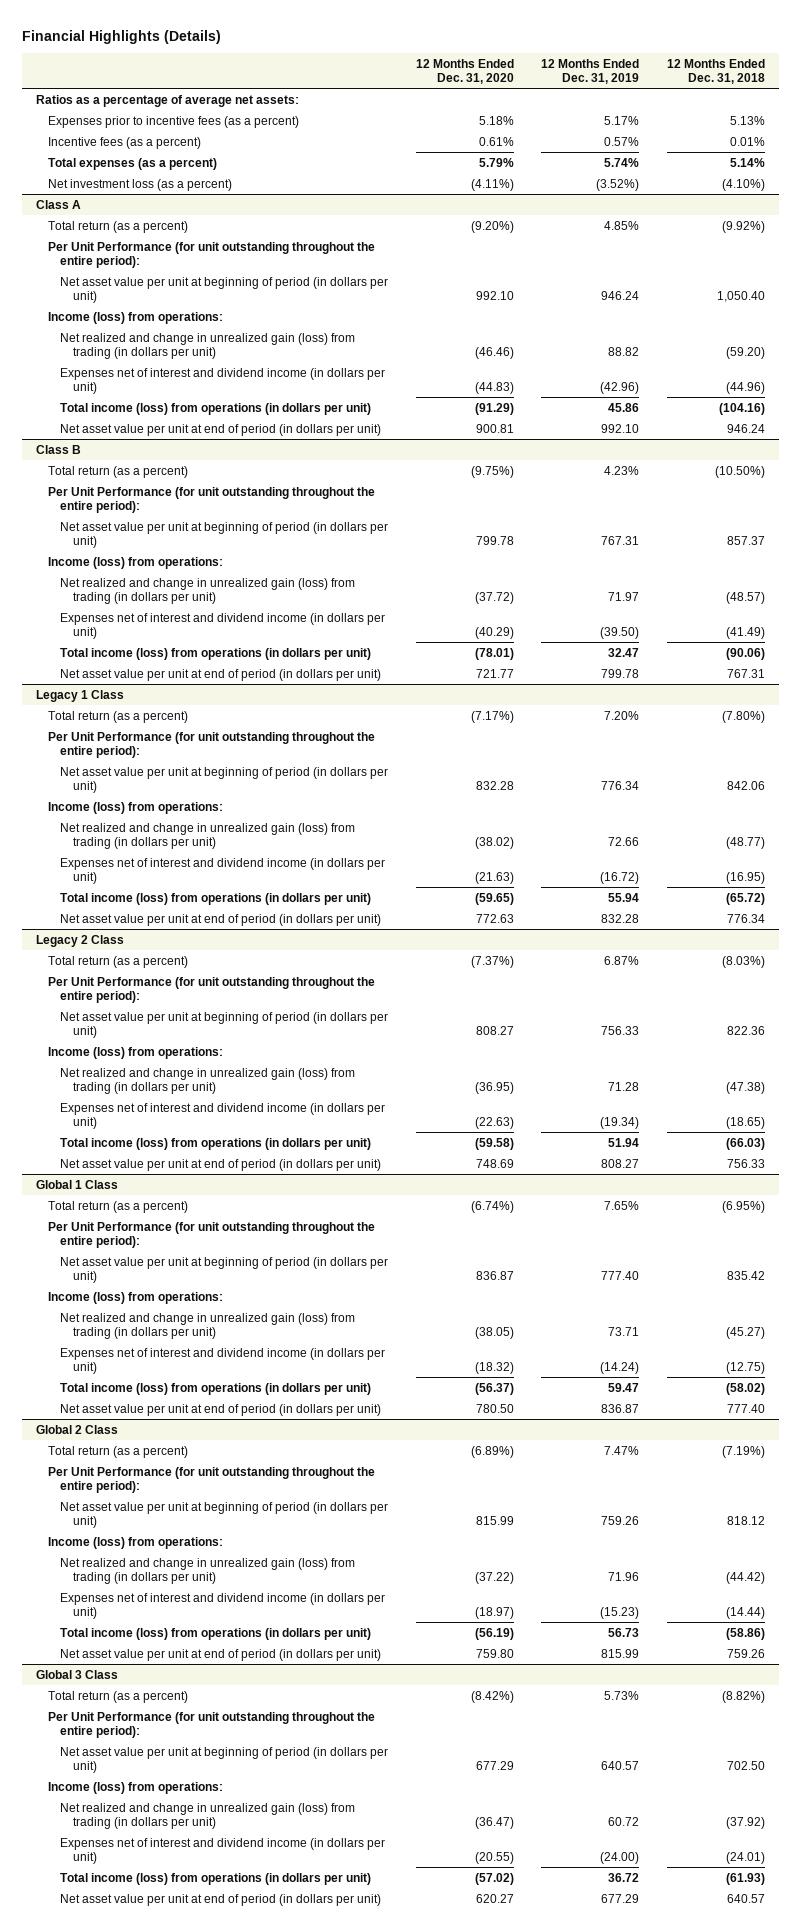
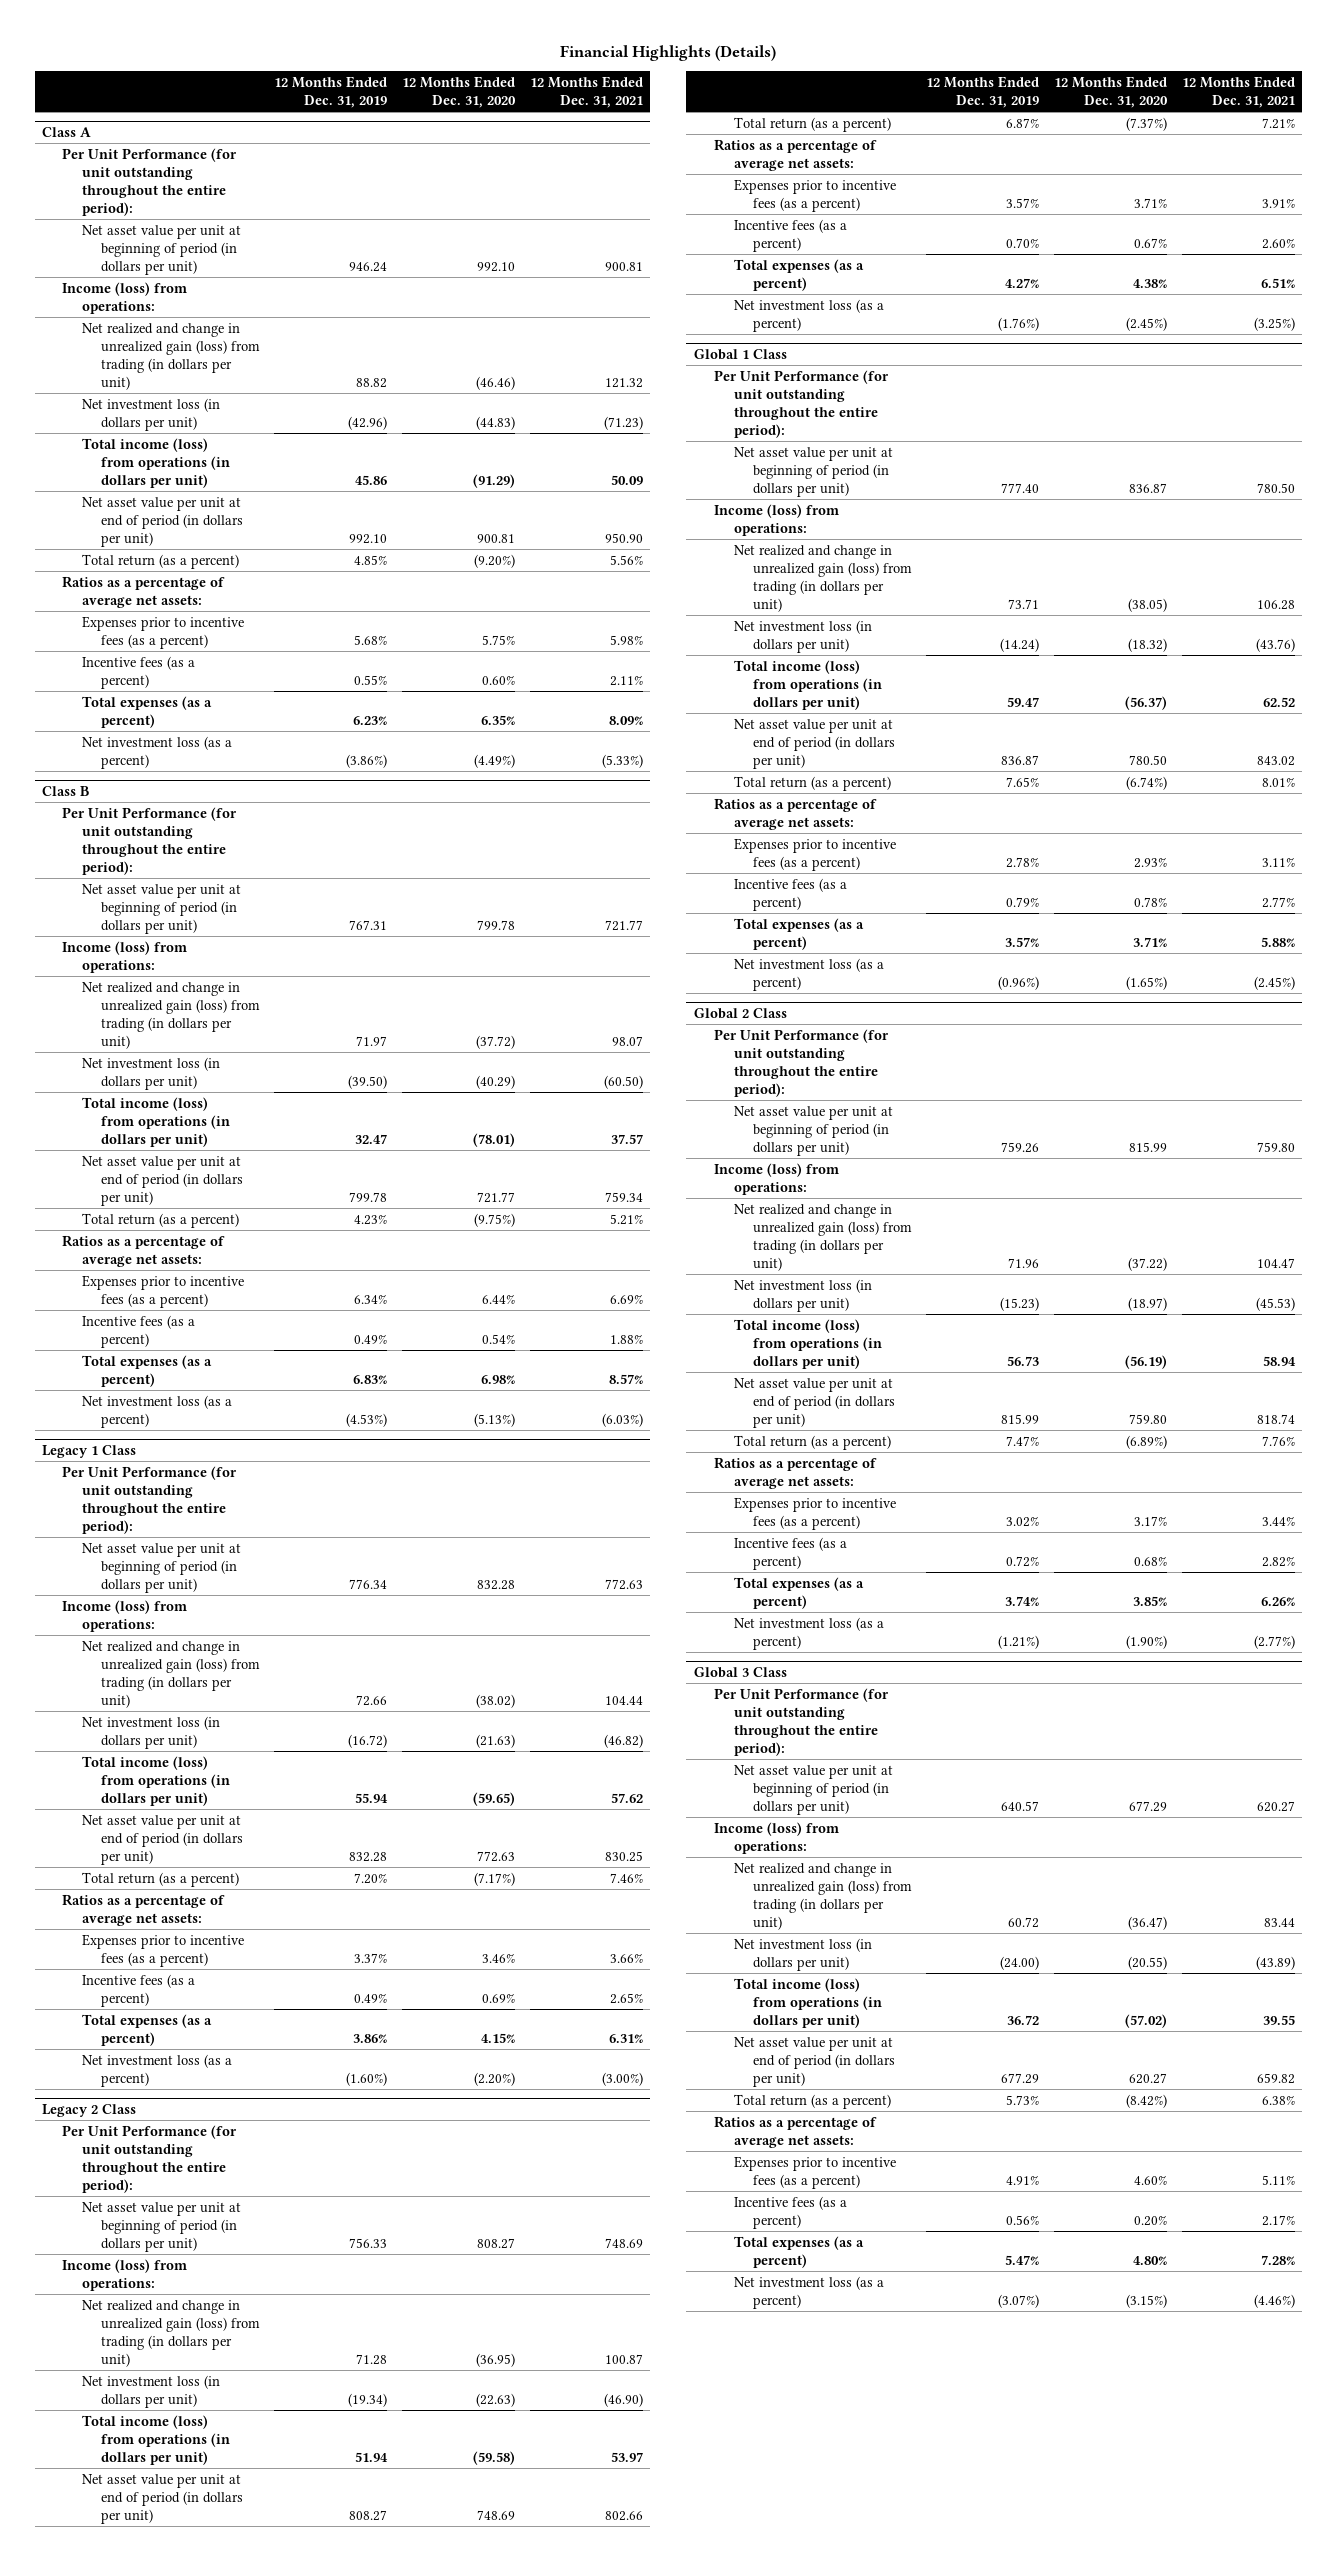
[666,58,765,84] 12 Months Ended Dec. 31, 2018 -> none
none -> [530,75,644,108] 12 Months Ended Dec. 31, 2021
[35,94,299,107] Ratios as a percentage of average net assets: -> none
[48,115,300,128] Expenses prior to incentive fees (as a percent) -> none
[48,136,202,149] Incentive fees (as a percent) -> none
[48,157,218,170] Total expenses (as a percent) -> none
[48,178,233,191] Net investment loss (as a percent) -> none
[60,367,386,394] Expenses net of interest and dividend income (in dollars per unit) -> [81,397,220,431] Net investment loss (in dollars per unit)
[48,220,189,233] Total return (as a percent) -> [81,553,239,569] Total return (as a percent)
none -> [61,575,225,608] Ratios as a percentage of average net assets:
none -> [81,615,244,649] Expenses prior to incentive fees (as a percent)
none -> [81,655,195,689] Incentive fees (as a percent)
none -> [81,695,212,728] Total expenses (as a percent)
none -> [81,735,232,769] Net investment loss (as a percent)
[60,612,386,639] Expenses net of interest and dividend income (in dollars per unit) -> [81,1056,220,1090] Net investment loss (in dollars per unit)
[48,465,189,478] Total return (as a percent) -> [81,1212,239,1228] Total return (as a percent)
none -> [61,1234,225,1267] Ratios as a percentage of average net assets:
none -> [81,1274,244,1308] Expenses prior to incentive fees (as a percent)
none -> [81,1314,195,1348] Incentive fees (as a percent)
none -> [81,1354,212,1387] Total expenses (as a percent)
none -> [81,1394,232,1428] Net investment loss (as a percent)
[60,857,386,884] Expenses net of interest and dividend income (in dollars per unit) -> [81,1715,220,1749] Net investment loss (in dollars per unit)
[48,710,189,723] Total return (as a percent) -> [81,1871,239,1887] Total return (as a percent)
none -> [61,1893,225,1926] Ratios as a percentage of average net assets:
none -> [81,1933,244,1967] Expenses prior to incentive fees (as a percent)
none -> [81,1973,195,2007] Incentive fees (as a percent)
none -> [81,2013,212,2046] Total expenses (as a percent)
none -> [81,2053,232,2087] Net investment loss (as a percent)
[60,1102,386,1129] Expenses net of interest and dividend income (in dollars per unit) -> [81,2374,220,2408] Net investment loss (in dollars per unit)
[48,955,189,968] Total return (as a percent) -> [733,116,891,132] Total return (as a percent)
none -> [713,138,877,171] Ratios as a percentage of average net assets:
none -> [733,178,896,212] Expenses prior to incentive fees (as a percent)
none -> [733,218,847,252] Incentive fees (as a percent)
none -> [733,258,864,291] Total expenses (as a percent)
none -> [733,298,884,332] Net investment loss (as a percent)
[60,1347,386,1374] Expenses net of interest and dividend income (in dollars per unit) -> [733,619,872,653] Net investment loss (in dollars per unit)
[48,1200,189,1213] Total return (as a percent) -> [733,775,891,791] Total return (as a percent)
none -> [713,797,877,830] Ratios as a percentage of average net assets:
none -> [733,837,896,871] Expenses prior to incentive fees (as a percent)
none -> [733,877,847,911] Incentive fees (as a percent)
none -> [733,917,864,950] Total expenses (as a percent)
none -> [733,957,884,991] Net investment loss (as a percent)
[60,1592,386,1619] Expenses net of interest and dividend income (in dollars per unit) -> [733,1278,872,1312] Net investment loss (in dollars per unit)
[48,1445,189,1458] Total return (as a percent) -> [733,1434,891,1450] Total return (as a percent)
none -> [713,1456,877,1489] Ratios as a percentage of average net assets:
none -> [733,1496,896,1530] Expenses prior to incentive fees (as a percent)
none -> [733,1536,847,1570] Incentive fees (as a percent)
none -> [733,1576,864,1609] Total expenses (as a percent)
none -> [733,1616,884,1650] Net investment loss (as a percent)
[60,1837,386,1864] Expenses net of interest and dividend income (in dollars per unit) -> [733,1937,872,1971] Net investment loss (in dollars per unit)
[48,1690,189,1703] Total return (as a percent) -> [733,2093,891,2109] Total return (as a percent)
none -> [713,2115,877,2148] Ratios as a percentage of average net assets:
none -> [733,2155,896,2189] Expenses prior to incentive fees (as a percent)
none -> [733,2195,847,2229] Incentive fees (as a percent)
none -> [733,2235,864,2268] Total expenses (as a percent)
none -> [733,2275,884,2309] Net investment loss (as a percent)

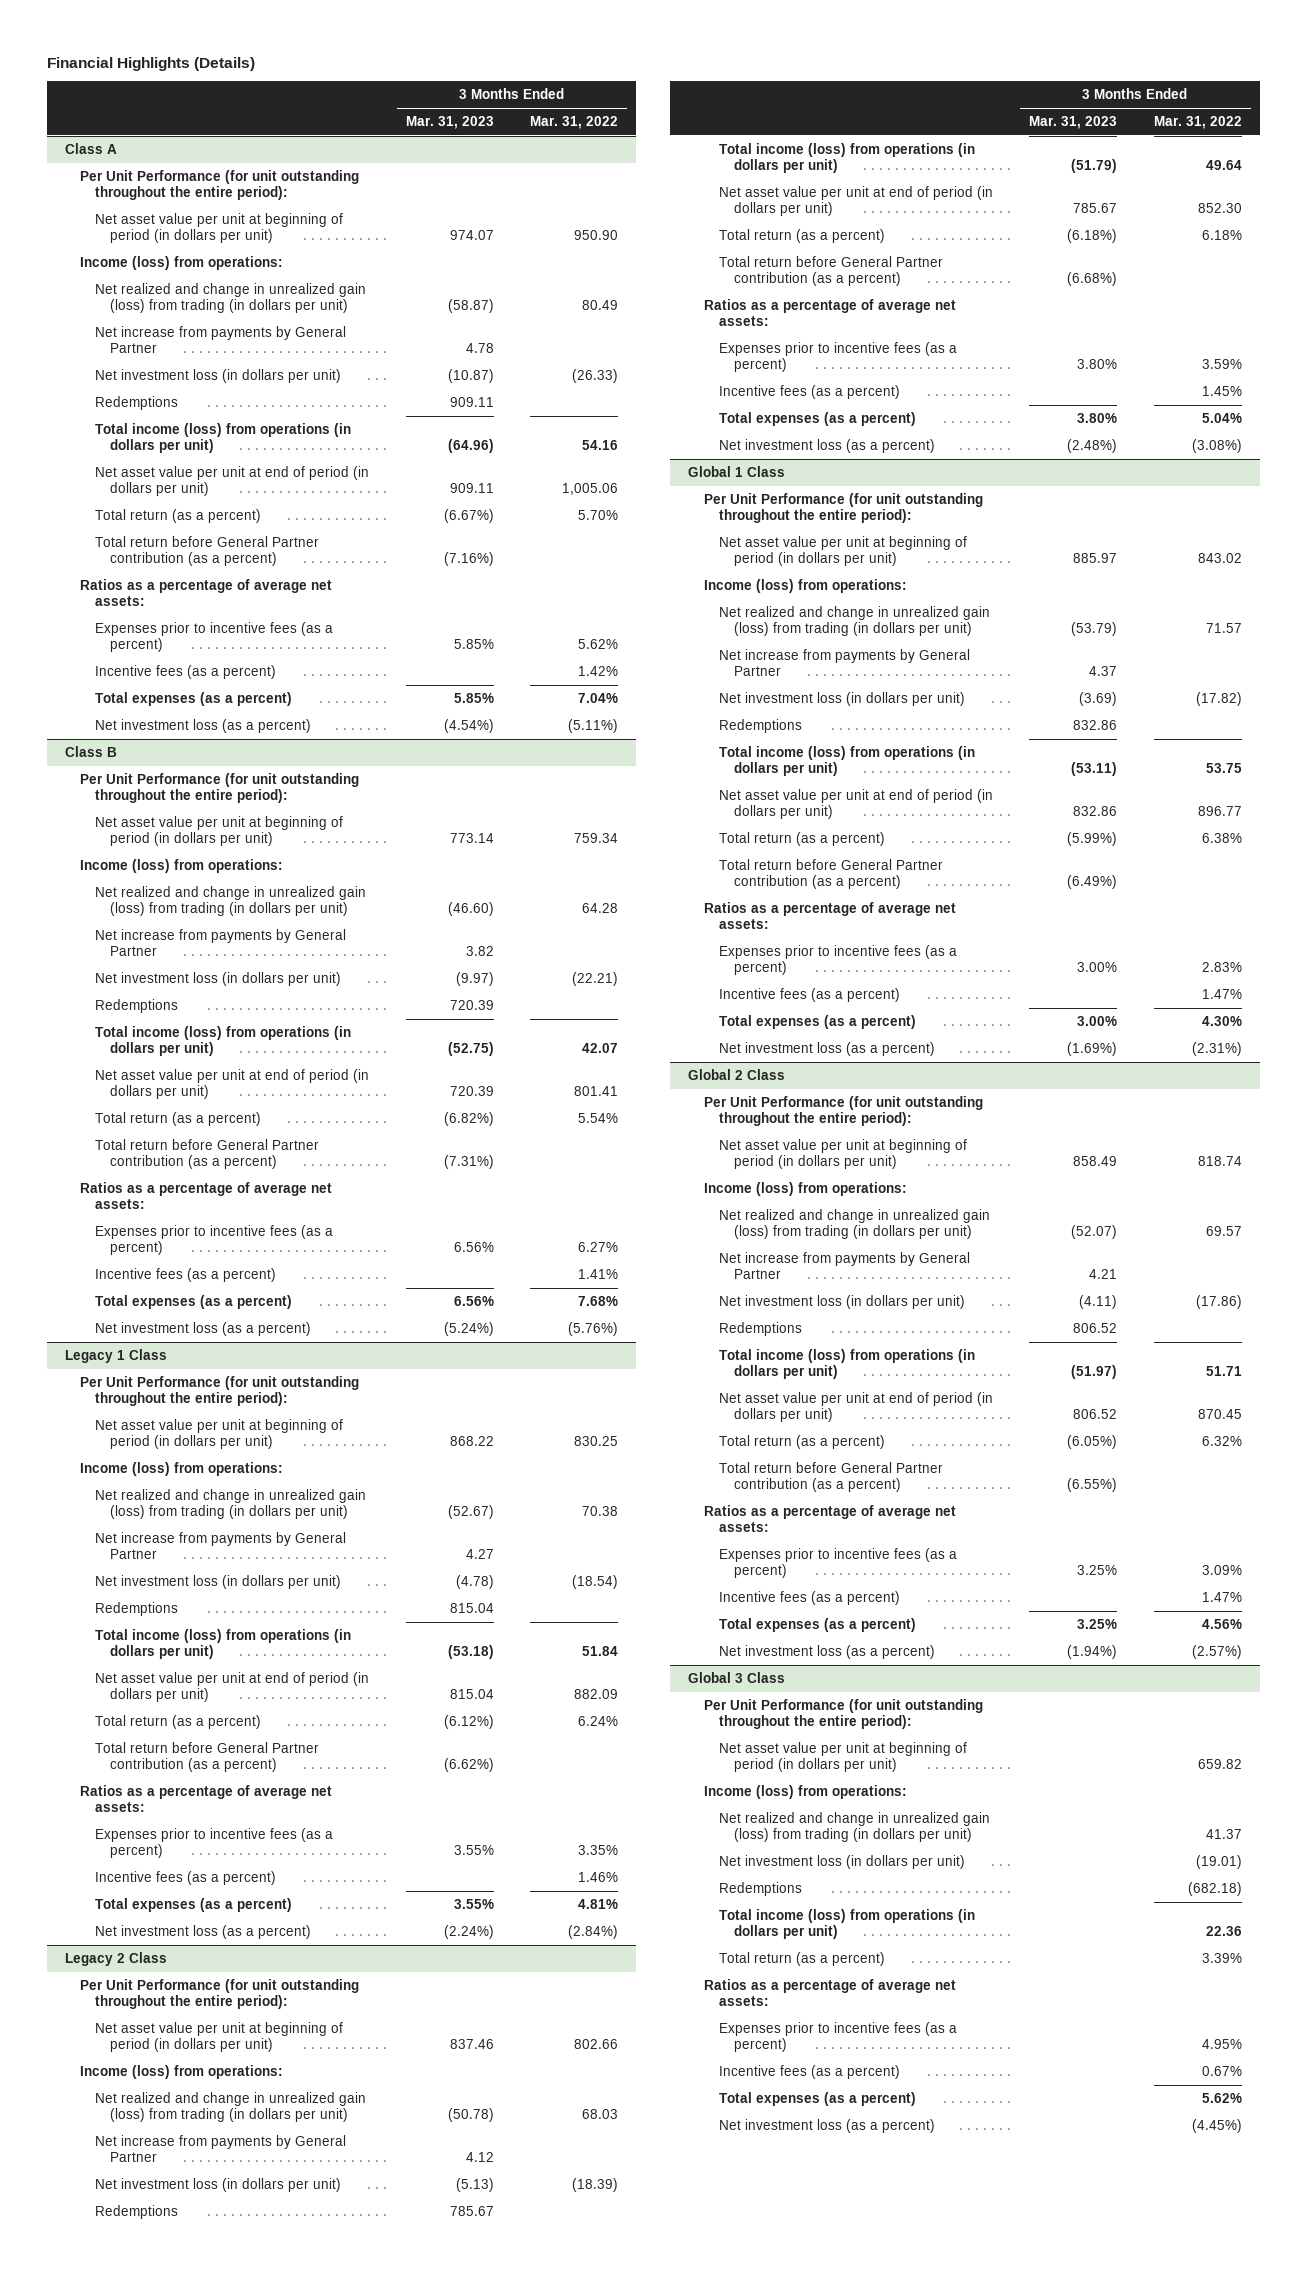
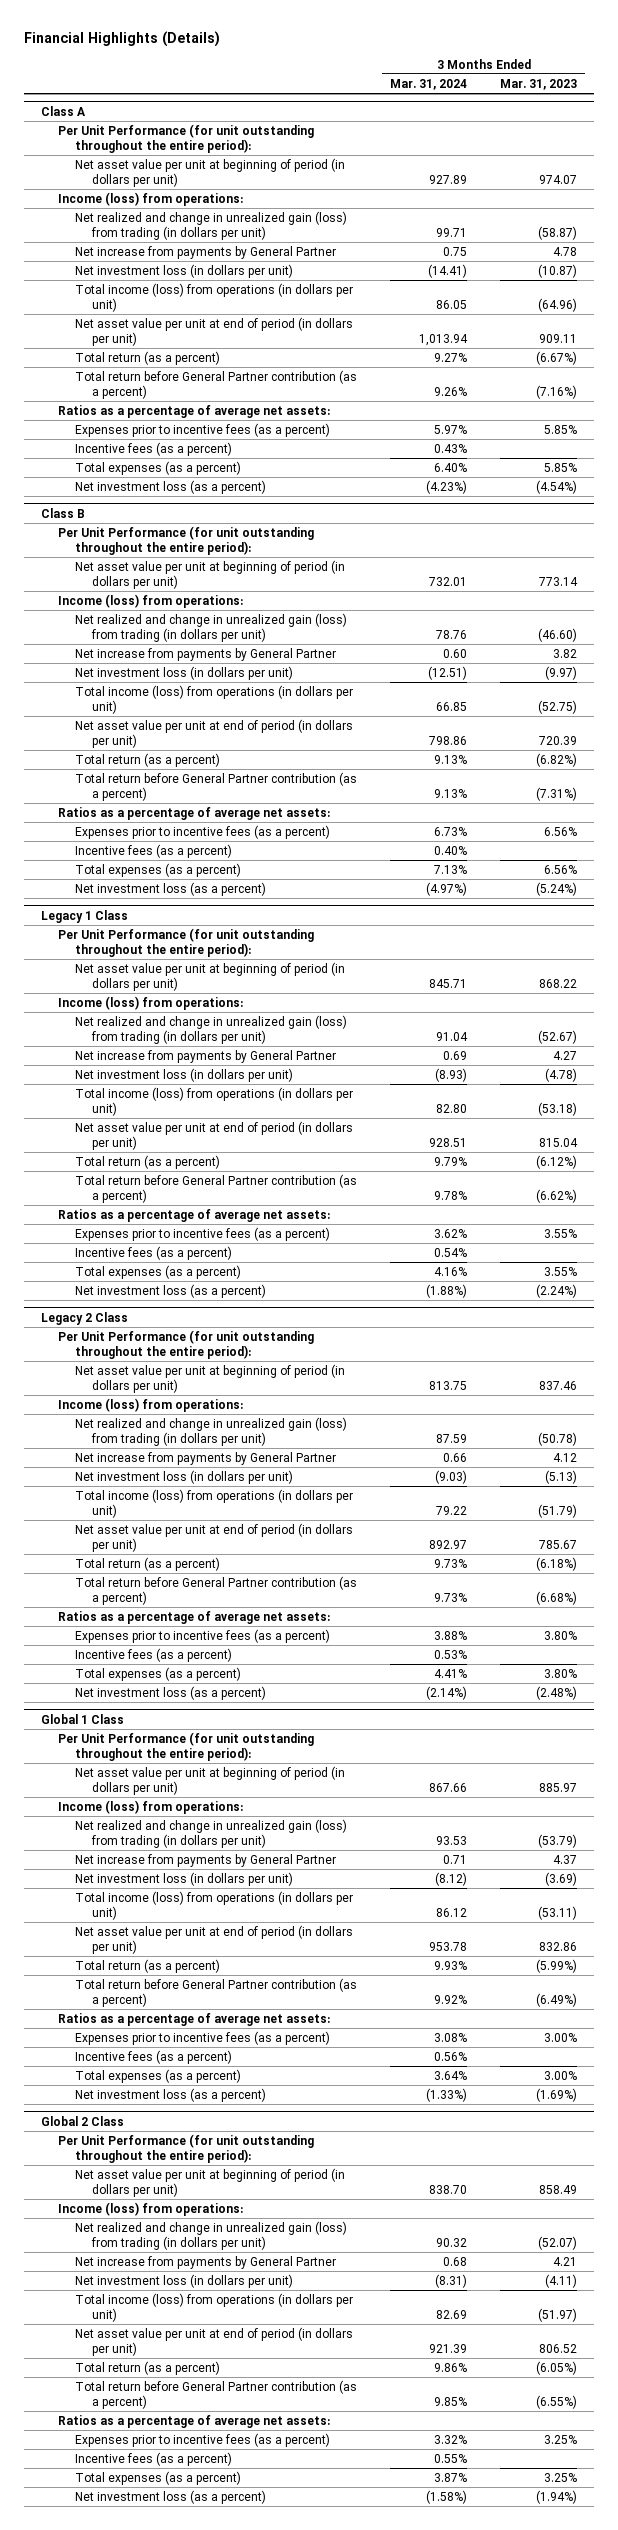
[530,115,619,129] Mar. 31, 2022 -> none
none -> [389,78,467,90] Mar. 31, 2024
[95,395,179,410] Redemptions -> none
[95,998,179,1013] Redemptions -> none
[95,1601,179,1616] Redemptions -> none
[95,2204,179,2219] Redemptions -> none
[718,718,802,733] Redemptions -> none
[718,1321,802,1336] Redemptions -> none
[688,1671,786,1683] Global 3 Class -> none
[703,1698,983,1730] Per Unit Performance (for unit outstanding throughout the entire period): -> none
[718,1741,967,1773] Net asset value per unit at beginning of period (in dollars per unit) -> none
[703,1784,907,1799] Income (loss) from operations: -> none
[718,1811,990,1843] Net realized and change in unrealized gain (loss) from trading (in dollars per unit) -> none
[718,1854,965,1869] Net investment loss (in dollars per unit) -> none
[718,1881,802,1896] Redemptions -> none
[718,1908,975,1940] Total income (loss) from operations (in dollars per unit) -> none
[718,1951,885,1966] Total return (as a percent) -> none
[703,1978,956,2007] Ratios as a percentage of average net assets: -> none
[718,2021,957,2053] Expenses prior to incentive fees (as a percent) -> none
[718,2064,900,2079] Incentive fees (as a percent) -> none
[718,2091,916,2106] Total expenses (as a percent) -> none
[718,2118,935,2133] Net investment loss (as a percent) -> none

